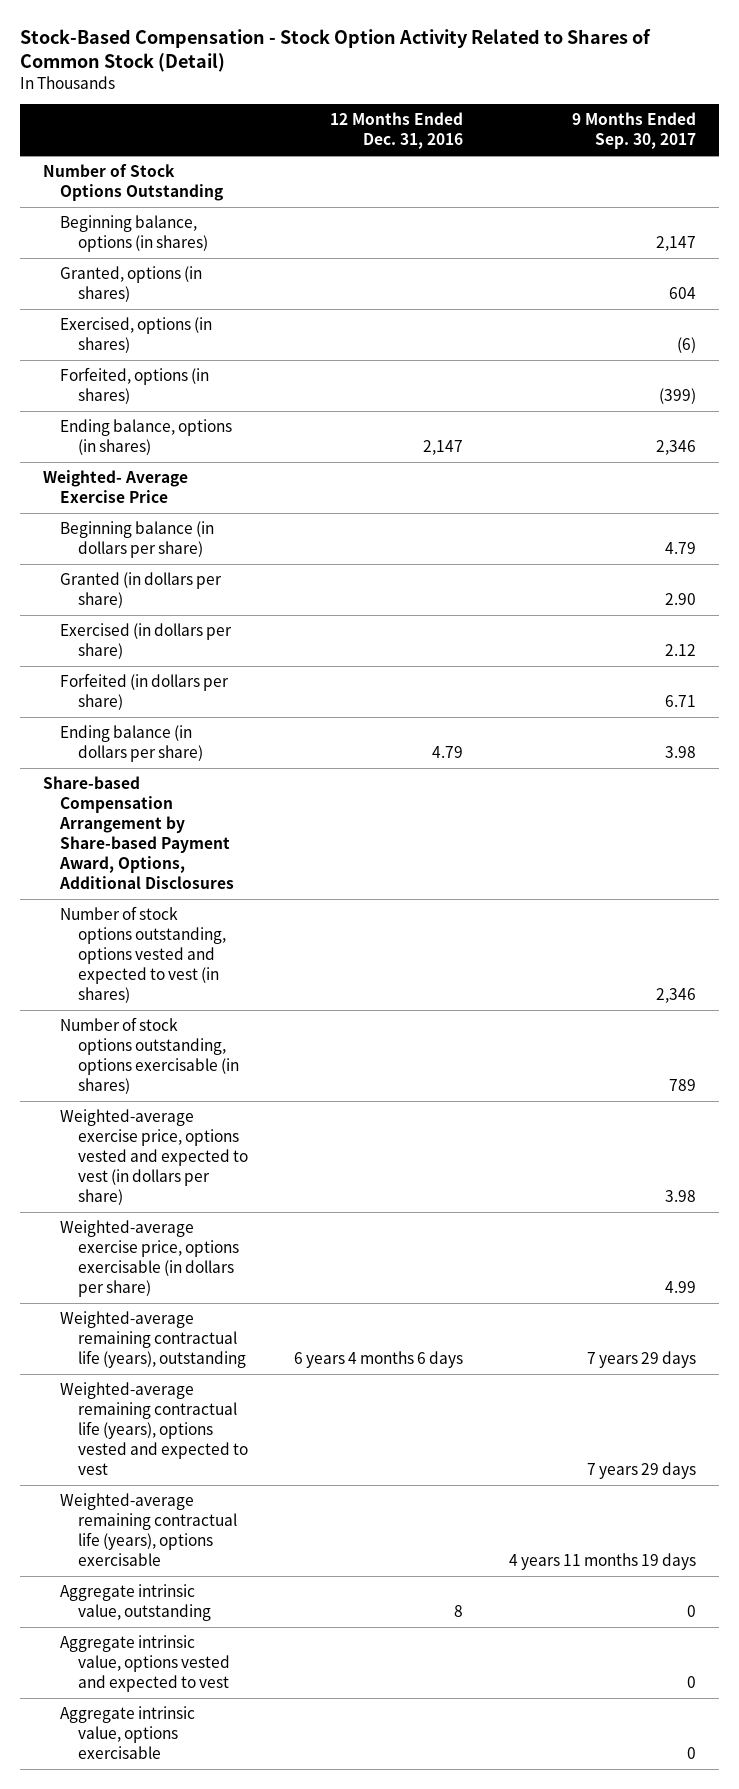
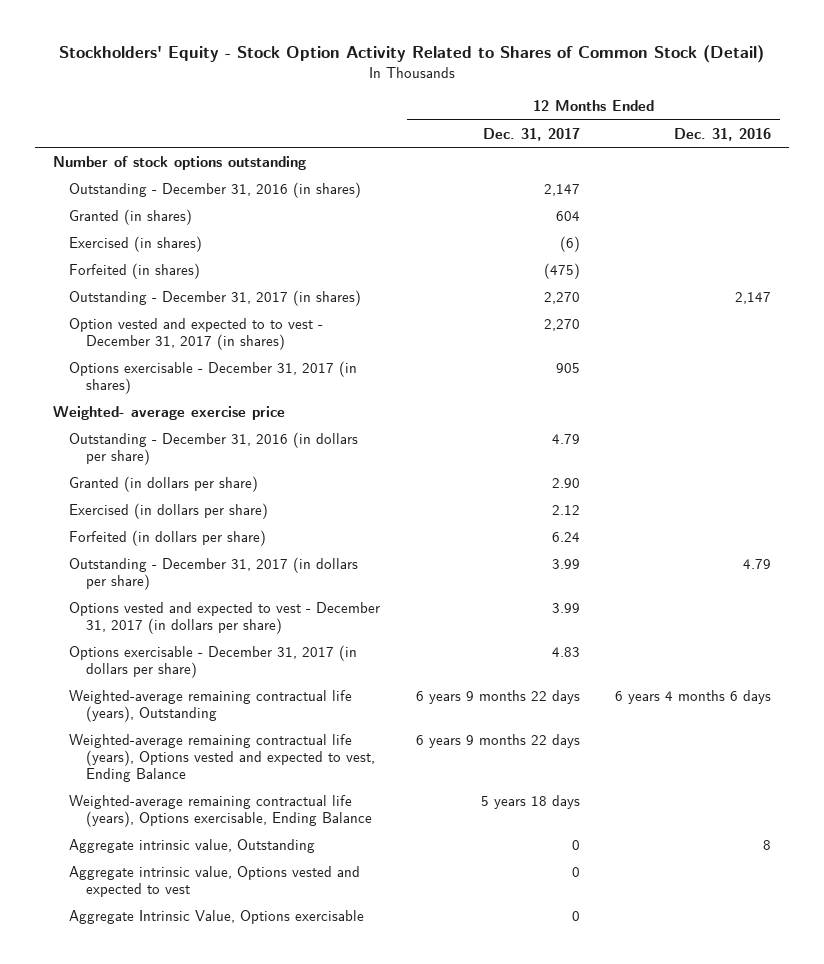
[19,28,651,72] Stock-Based Compensation - Stock Option Activity Related to Shares of Common Stock (Detail) -> [58,44,764,63] Stockholders' Equity - Stock Option Activity Related to Shares of Common Stock (Detail)
[571,112,696,150] 9 Months Ended Sep. 30, 2017 -> none
none -> [482,127,580,141] Dec. 31, 2017
[42,164,224,202] Number of Stock Options Outstanding -> [52,155,306,170] Number of stock options outstanding
[60,215,209,253] Beginning balance, options (in shares) -> [69,181,362,198] Outstanding - December 31, 2016 (in shares)
[60,266,203,303] Granted, options (in shares) -> [69,208,193,225] Granted (in shares)
[60,317,213,354] Exercised, options (in shares) -> [69,235,203,252] Exercised (in shares)
[60,367,210,405] Forfeited, options (in shares) -> [69,262,201,279] Forfeited (in shares)
[60,419,233,456] Ending balance, options (in shares) -> [69,289,362,306] Outstanding - December 31, 2017 (in shares)
none -> [69,317,324,350] Option vested and expected to to vest - December 31, 2017 (in shares)
none -> [69,360,358,394] Options exercisable - December 31, 2017 (in shares)
[42,470,188,504] Weighted- Average Exercise Price -> [52,405,285,420] Weighted- average exercise price
[60,521,215,559] Beginning balance (in dollars per share) -> [69,431,359,465] Outstanding - December 31, 2016 (in dollars per share)
[42,776,235,890] Share-based Compensation Arrangement by Share-based Payment Award, Options, Additional Disclosures -> none
[60,906,227,1004] Number of stock options outstanding, options vested and expected to vest (in shares) -> none
[60,1017,240,1095] Number of stock options outstanding, options exercisable (in shares) -> none
[60,725,204,763] Ending balance (in dollars per share) -> [69,556,359,590] Outstanding - December 31, 2017 (in dollars per share)
[60,1109,249,1206] Weighted-average exercise price, options vested and expected to vest (in dollars per share) -> [69,601,381,634] Options vested and expected to vest - December 31, 2017 (in dollars per share)
[60,1220,240,1298] Weighted-average exercise price, options exercisable (in dollars per share) -> [69,644,358,678] Options exercisable - December 31, 2017 (in dollars per share)
[60,1311,247,1369] Weighted-average remaining contractual life (years), outstanding -> [69,689,353,722] Weighted-average remaining contractual life (years), Outstanding
[60,1382,249,1476] Weighted-average remaining contractual life (years), options vested and expected to vest -> [69,733,375,782] Weighted-average remaining contractual life (years), Options vested and expected to vest, Ending Balance
[60,1493,238,1567] Weighted-average remaining contractual life (years), options exercisable -> [69,794,372,827] Weighted-average remaining contractual life (years), Options exercisable, Ending Balance
[60,1584,212,1622] Aggregate intrinsic value, outstanding -> [69,838,316,853] Aggregate intrinsic value, Outstanding
[60,1635,231,1693] Aggregate intrinsic value, options vested and expected to vest -> [69,865,361,897] Aggregate intrinsic value, Options vested and expected to vest
[60,1706,196,1760] Aggregate intrinsic value, options exercisable -> [69,909,365,924] Aggregate Intrinsic Value, Options exercisable

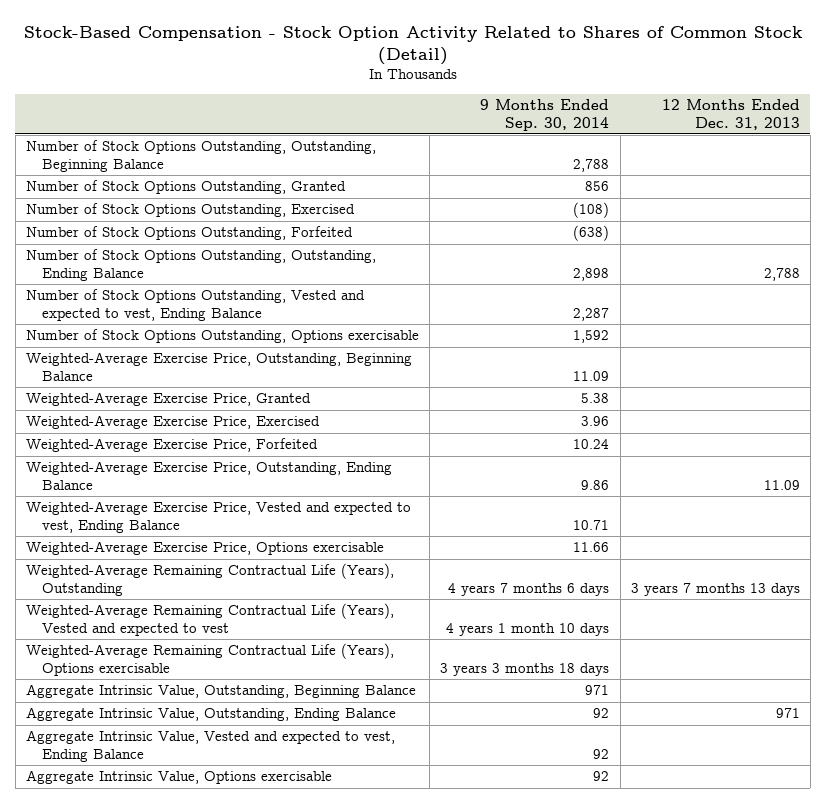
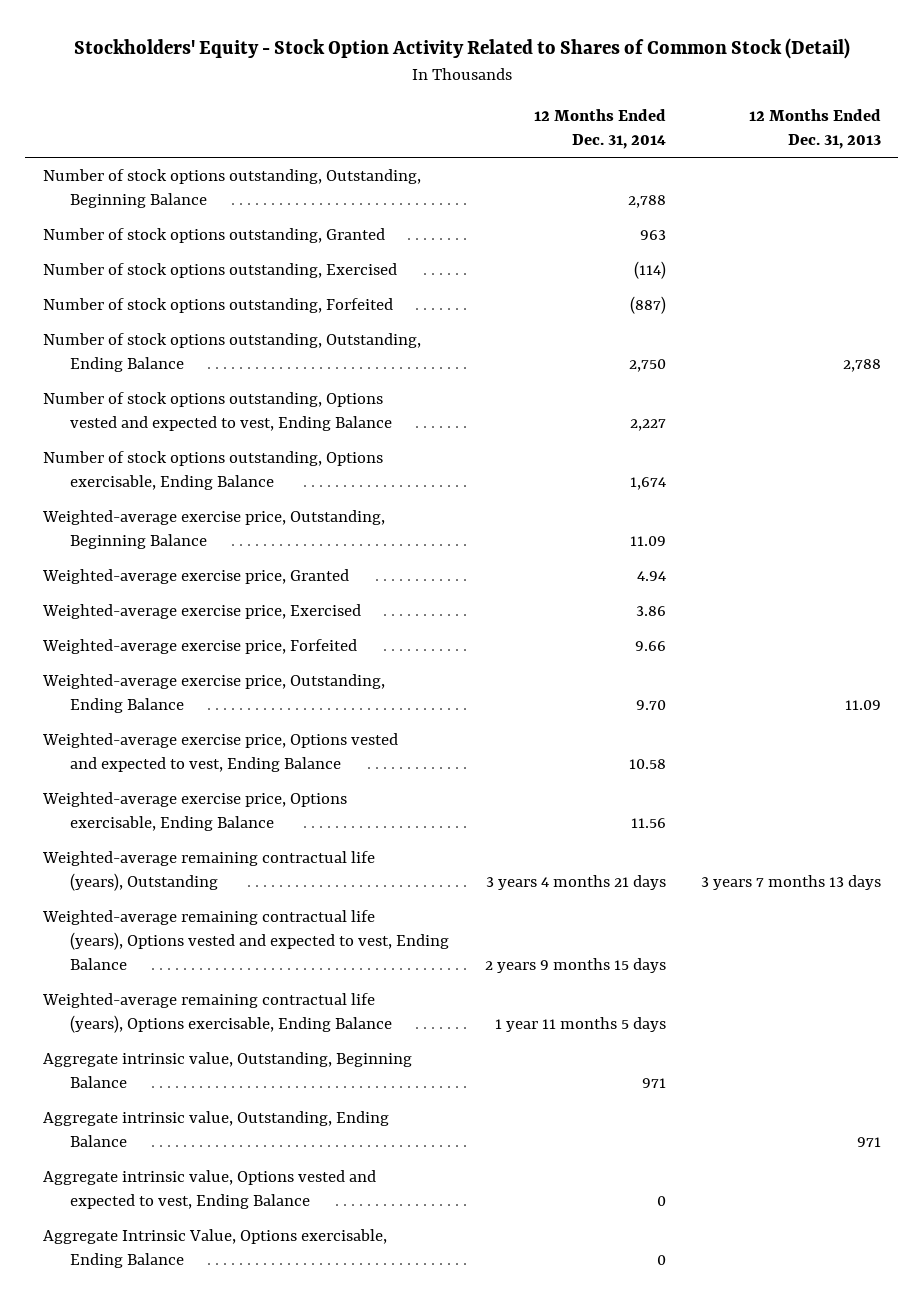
[23,25,803,66] Stock-Based Compensation - Stock Option Activity Related to Shares of Common Stock (Detail) -> [73,38,850,60] Stockholders' Equity - Stock Option Activity Related to Shares of Common Stock (Detail)
[480,99,610,131] 9 Months Ended Sep. 30, 2014 -> none
none -> [533,109,666,150] 12 Months Ended Dec. 31, 2014
[26,140,377,172] Number of Stock Options Outstanding, Outstanding, Beginning Balance -> [43,168,422,208] Number of stock options outstanding, Outstanding, Beginning Balance
[26,180,347,195] Number of Stock Options Outstanding, Granted -> [43,227,386,243] Number of stock options outstanding, Granted
[26,203,356,218] Number of Stock Options Outstanding, Exercised -> [43,262,398,278] Number of stock options outstanding, Exercised
[26,226,354,241] Number of Stock Options Outstanding, Forfeited -> [43,297,394,313] Number of stock options outstanding, Forfeited
[26,249,377,281] Number of Stock Options Outstanding, Outstanding, Ending Balance -> [43,332,422,372] Number of stock options outstanding, Outstanding, Ending Balance
[26,289,366,321] Number of Stock Options Outstanding, Vested and expected to vest, Ending Balance -> [43,391,393,431] Number of stock options outstanding, Options vested and expected to vest, Ending Balance
[26,329,420,344] Number of Stock Options Outstanding, Options exercisable -> [43,450,384,490] Number of stock options outstanding, Options exercisable, Ending Balance
[26,352,413,381] Weighted-Average Exercise Price, Outstanding, Beginning Balance -> [42,509,386,549] Weighted-average exercise price, Outstanding, Beginning Balance
[26,392,312,407] Weighted-Average Exercise Price, Granted -> [42,568,350,584] Weighted-average exercise price, Granted
[26,415,321,430] Weighted-Average Exercise Price, Exercised -> [42,603,362,619] Weighted-average exercise price, Exercised
[26,438,319,453] Weighted-Average Exercise Price, Forfeited -> [42,638,358,654] Weighted-average exercise price, Forfeited
[26,461,393,490] Weighted-Average Exercise Price, Outstanding, Ending Balance -> [42,673,386,713] Weighted-average exercise price, Outstanding, Ending Balance
[26,501,412,533] Weighted-Average Exercise Price, Vested and expected to vest, Ending Balance -> [42,732,399,772] Weighted-average exercise price, Options vested and expected to vest, Ending Balance
[26,541,385,556] Weighted-Average Exercise Price, Options exercisable -> [42,791,348,831] Weighted-average exercise price, Options exercisable, Ending Balance
[26,563,395,596] Weighted-Average Remaining Contractual Life (Years), Outstanding -> [42,850,376,891] Weighted-average remaining contractual life (years), Outstanding
[26,603,395,636] Weighted-Average Remaining Contractual Life (Years), Vested and expected to vest -> [42,909,450,970] Weighted-average remaining contractual life (years), Options vested and expected to vest, Ending Balance
[26,643,395,676] Weighted-Average Remaining Contractual Life (Years), Options exercisable -> [42,992,393,1033] Weighted-average remaining contractual life (years), Options exercisable, Ending Balance
[26,684,417,699] Aggregate Intrinsic Value, Outstanding, Beginning Balance -> [43,1051,413,1088] Aggregate intrinsic value, Outstanding, Beginning Balance
[26,707,397,722] Aggregate Intrinsic Value, Outstanding, Ending Balance -> [43,1110,390,1147] Aggregate intrinsic value, Outstanding, Ending Balance
[26,730,396,762] Aggregate Intrinsic Value, Vested and expected to vest, Ending Balance -> [43,1169,377,1209] Aggregate intrinsic value, Options vested and expected to vest, Ending Balance
[26,770,333,785] Aggregate Intrinsic Value, Options exercisable -> [43,1228,388,1268] Aggregate Intrinsic Value, Options exercisable, Ending Balance

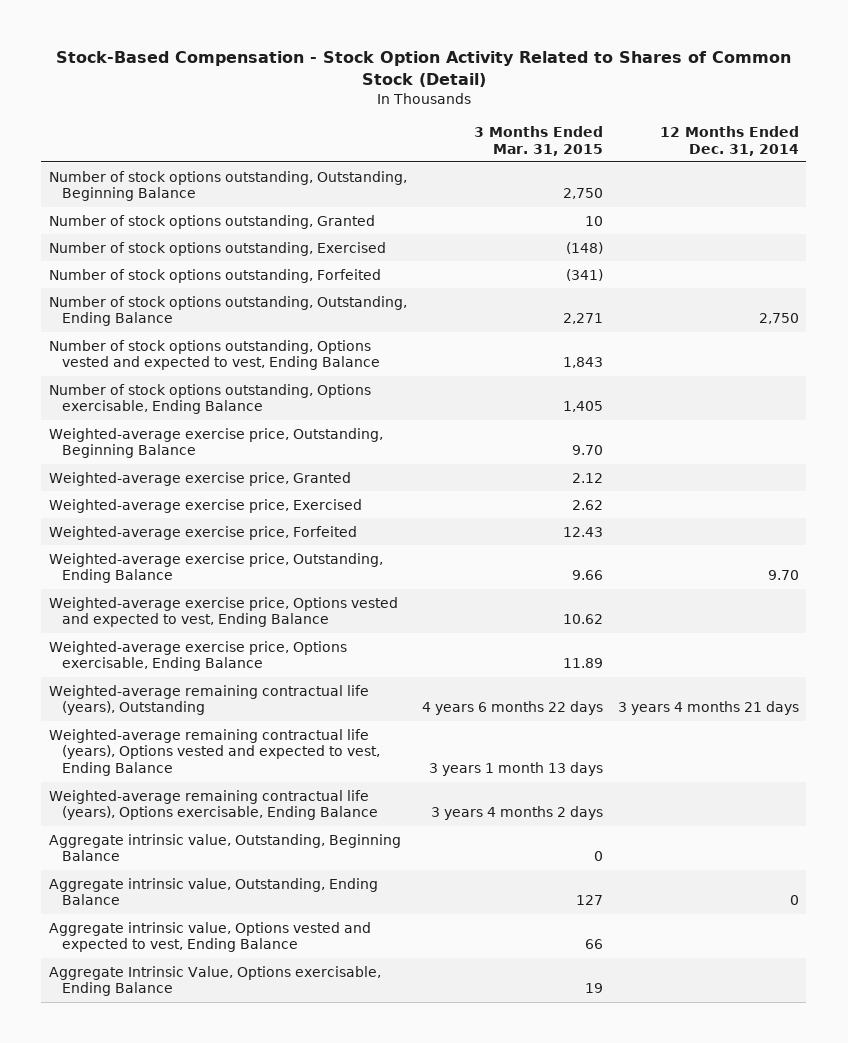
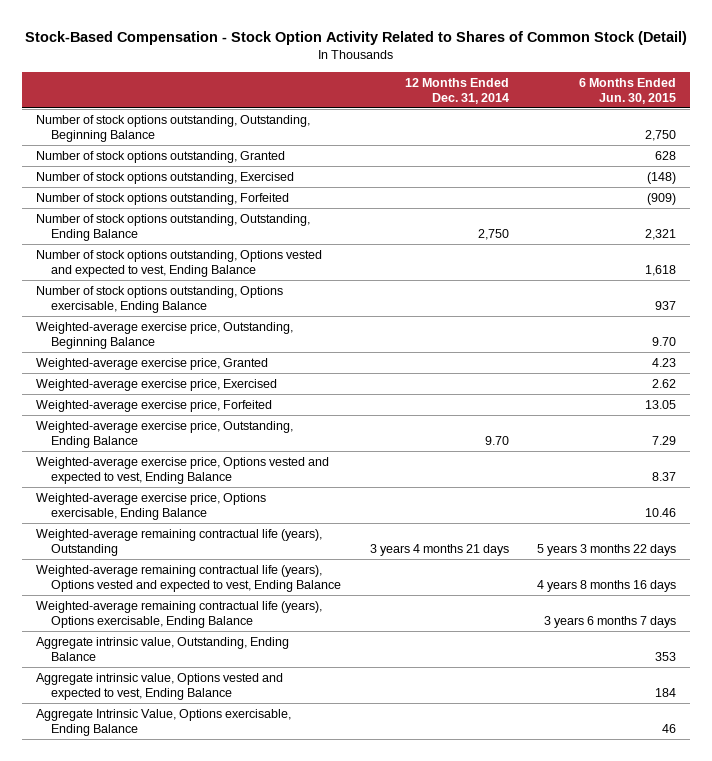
[473,125,603,156] 3 Months Ended Mar. 31, 2015 -> none
none -> [578,77,676,104] 6 Months Ended Jun. 30, 2015
[48,877,378,906] Aggregate intrinsic value, Outstanding, Ending Balance -> none
[48,833,401,862] Aggregate intrinsic value, Outstanding, Beginning Balance -> [36,636,290,661] Aggregate intrinsic value, Outstanding, Ending Balance

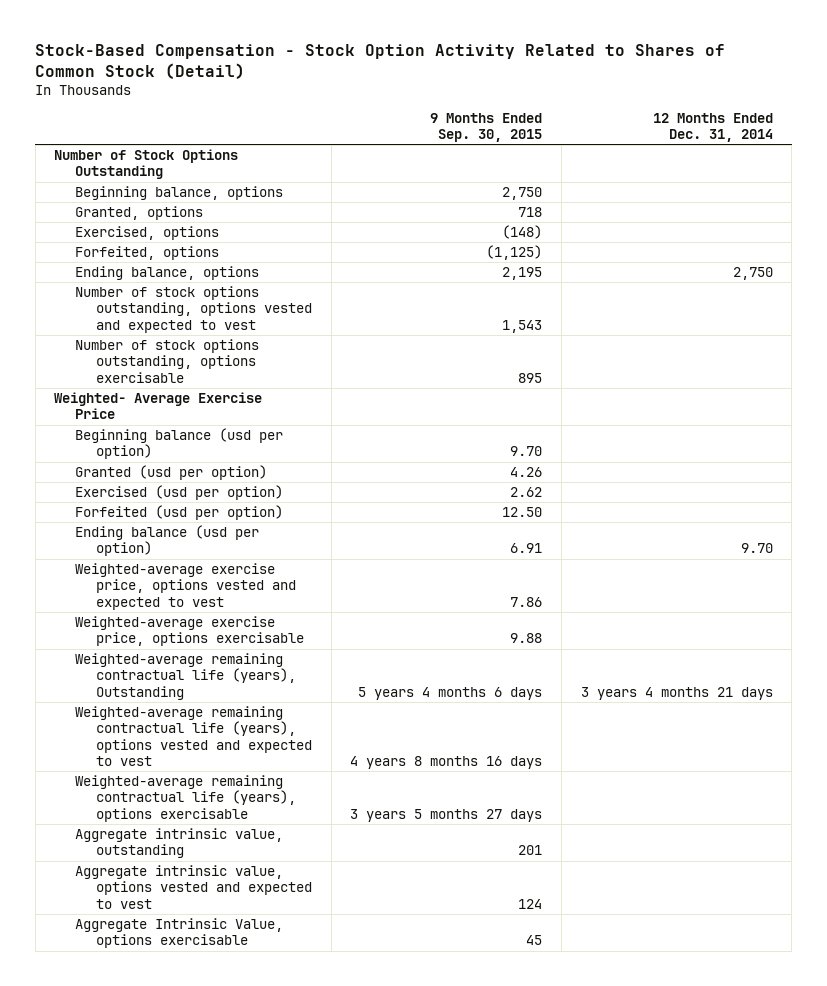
[578,77,676,104] 6 Months Ended Jun. 30, 2015 -> none
none -> [430,112,543,143] 9 Months Ended Sep. 30, 2015
none -> [54,148,239,180] Number of Stock Options Outstanding
[36,114,311,142] Number of stock options outstanding, Outstanding, Beginning Balance -> [75,185,284,200] Beginning balance, options
[36,150,286,163] Number of stock options outstanding, Granted -> [75,205,204,220] Granted, options
[36,171,295,184] Number of stock options outstanding, Exercised -> [75,225,220,240] Exercised, options
[36,192,290,205] Number of stock options outstanding, Forfeited -> [75,245,220,260] Forfeited, options
[36,213,311,241] Number of stock options outstanding, Outstanding, Ending Balance -> [75,265,260,280] Ending balance, options
[36,249,323,277] Number of stock options outstanding, Options vested and expected to vest, Ending Balance -> [75,285,313,333] Number of stock options outstanding, options vested and expected to vest
[36,285,284,313] Number of stock options outstanding, Options exercisable, Ending Balance -> [75,338,260,383] Number of stock options outstanding, options exercisable
none -> [54,391,263,420] Weighted- Average Exercise Price
[36,321,294,349] Weighted-average exercise price, Outstanding, Beginning Balance -> [75,427,284,460] Beginning balance (usd per option)
[36,357,269,370] Weighted-average exercise price, Granted -> [75,464,268,480] Granted (usd per option)
[36,378,278,391] Weighted-average exercise price, Exercised -> [75,484,284,500] Exercised (usd per option)
[36,399,273,412] Weighted-average exercise price, Forfeited -> [75,504,284,520] Forfeited (usd per option)
[36,420,294,448] Weighted-average exercise price, Outstanding, Ending Balance -> [75,524,260,557] Ending balance (usd per option)
[36,456,330,484] Weighted-average exercise price, Options vested and expected to vest, Ending Balance -> [75,562,297,610] Weighted-average exercise price, options vested and expected to vest
[36,492,267,520] Weighted-average exercise price, Options exercisable, Ending Balance -> [75,615,305,647] Weighted-average exercise price, options exercisable
[36,564,342,592] Weighted-average remaining contractual life (years), Options vested and expected to vest, Ending Balance -> [75,705,313,767] Weighted-average remaining contractual life (years), options vested and expected to vest
[36,600,323,628] Weighted-average remaining contractual life (years), Options exercisable, Ending Balance -> [75,774,297,822] Weighted-average remaining contractual life (years), options exercisable
[36,636,290,661] Aggregate intrinsic value, Outstanding, Ending Balance -> [75,827,284,859] Aggregate intrinsic value, outstanding
[36,672,284,700] Aggregate intrinsic value, Options vested and expected to vest, Ending Balance -> [75,864,313,909] Aggregate intrinsic value, options vested and expected to vest
[36,708,292,736] Aggregate Intrinsic Value, Options exercisable, Ending Balance -> [75,917,284,949] Aggregate Intrinsic Value, options exercisable

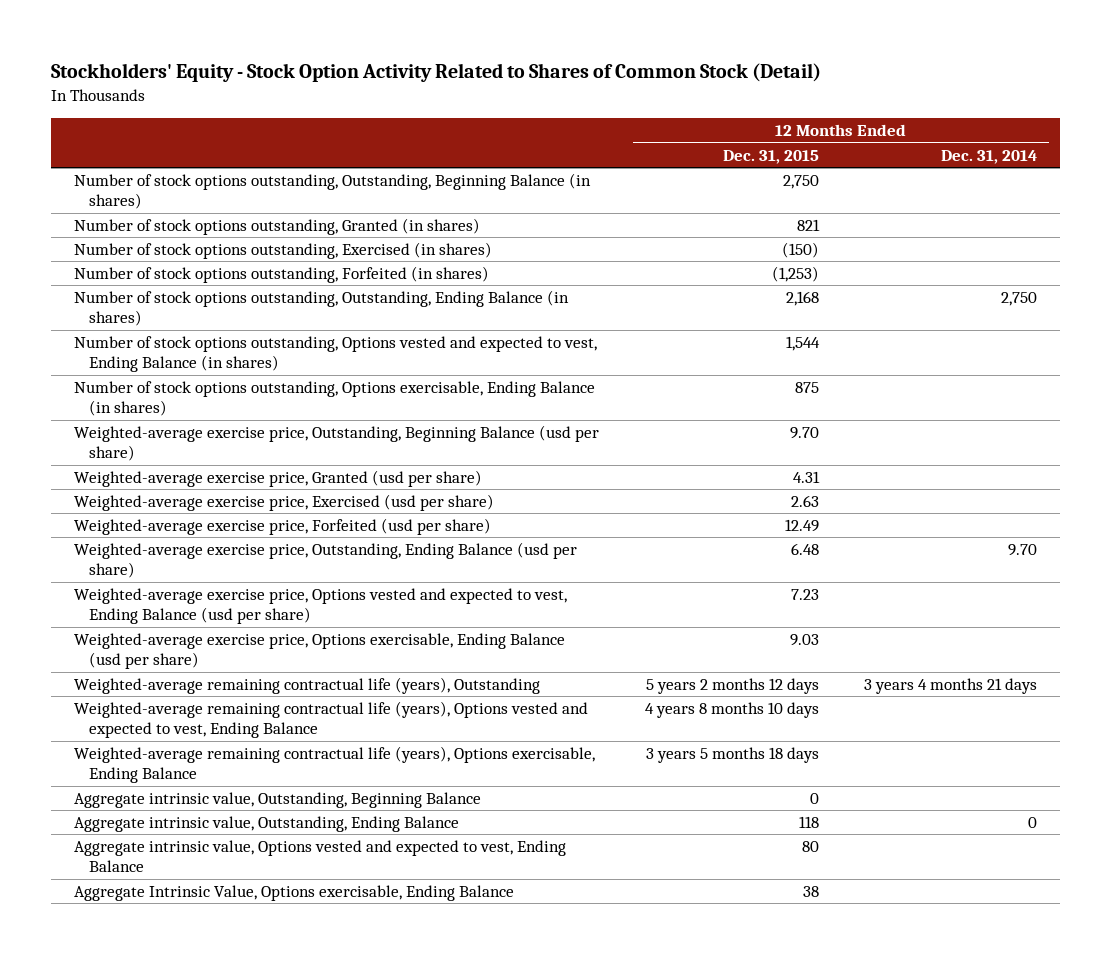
[35,43,726,79] Stock-Based Compensation - Stock Option Activity Related to Shares of Common Stock (Detail) -> [50,62,821,82] Stockholders' Equity - Stock Option Activity Related to Shares of Common Stock (Detail)
[430,112,543,143] 9 Months Ended Sep. 30, 2015 -> none
none -> [722,149,819,164] Dec. 31, 2015
[54,148,239,180] Number of Stock Options Outstanding -> none
[54,391,263,420] Weighted- Average Exercise Price -> none
[75,185,284,200] Beginning balance, options -> [73,173,591,210] Number of stock options outstanding, Outstanding, Beginning Balance (in shares)
[75,205,204,220] Granted, options -> [73,218,480,236] Number of stock options outstanding, Granted (in shares)
[75,225,220,240] Exercised, options -> [73,242,492,260] Number of stock options outstanding, Exercised (in shares)
[75,245,220,260] Forfeited, options -> [73,266,489,284] Number of stock options outstanding, Forfeited (in shares)
[75,265,260,280] Ending balance, options -> [73,290,569,327] Number of stock options outstanding, Outstanding, Ending Balance (in shares)
[75,285,313,333] Number of stock options outstanding, options vested and expected to vest -> [73,336,597,373] Number of stock options outstanding, Options vested and expected to vest, Ending Balance (in shares)
[75,338,260,383] Number of stock options outstanding, options exercisable -> [73,381,595,417] Number of stock options outstanding, Options exercisable, Ending Balance (in shares)
[75,427,284,460] Beginning balance (usd per option) -> [73,425,599,462] Weighted-average exercise price, Outstanding, Beginning Balance (usd per share)
[75,464,268,480] Granted (usd per option) -> [73,470,482,488] Weighted-average exercise price, Granted (usd per share)
[75,484,284,500] Exercised (usd per option) -> [73,494,494,512] Weighted-average exercise price, Exercised (usd per share)
[75,504,284,520] Forfeited (usd per option) -> [73,518,491,536] Weighted-average exercise price, Forfeited (usd per share)
[75,524,260,557] Ending balance (usd per option) -> [73,542,577,579] Weighted-average exercise price, Outstanding, Ending Balance (usd per share)
[75,562,297,610] Weighted-average exercise price, options vested and expected to vest -> [73,588,567,625] Weighted-average exercise price, Options vested and expected to vest, Ending Balance (usd per share)
[75,615,305,647] Weighted-average exercise price, options exercisable -> [73,633,565,670] Weighted-average exercise price, Options exercisable, Ending Balance (usd per share)
[75,705,313,767] Weighted-average remaining contractual life (years), options vested and expected to vest -> [73,701,588,739] Weighted-average remaining contractual life (years), Options vested and expected to vest, Ending Balance
[75,774,297,822] Weighted-average remaining contractual life (years), options exercisable -> [73,746,595,784] Weighted-average remaining contractual life (years), Options exercisable, Ending Balance
[75,827,284,859] Aggregate intrinsic value, outstanding -> [73,792,481,809] Aggregate intrinsic value, Outstanding, Beginning Balance
none -> [73,816,459,833] Aggregate intrinsic value, Outstanding, Ending Balance
[75,864,313,909] Aggregate intrinsic value, options vested and expected to vest -> [73,840,566,873] Aggregate intrinsic value, Options vested and expected to vest, Ending Balance
[75,917,284,949] Aggregate Intrinsic Value, options exercisable -> [73,885,514,902] Aggregate Intrinsic Value, Options exercisable, Ending Balance

